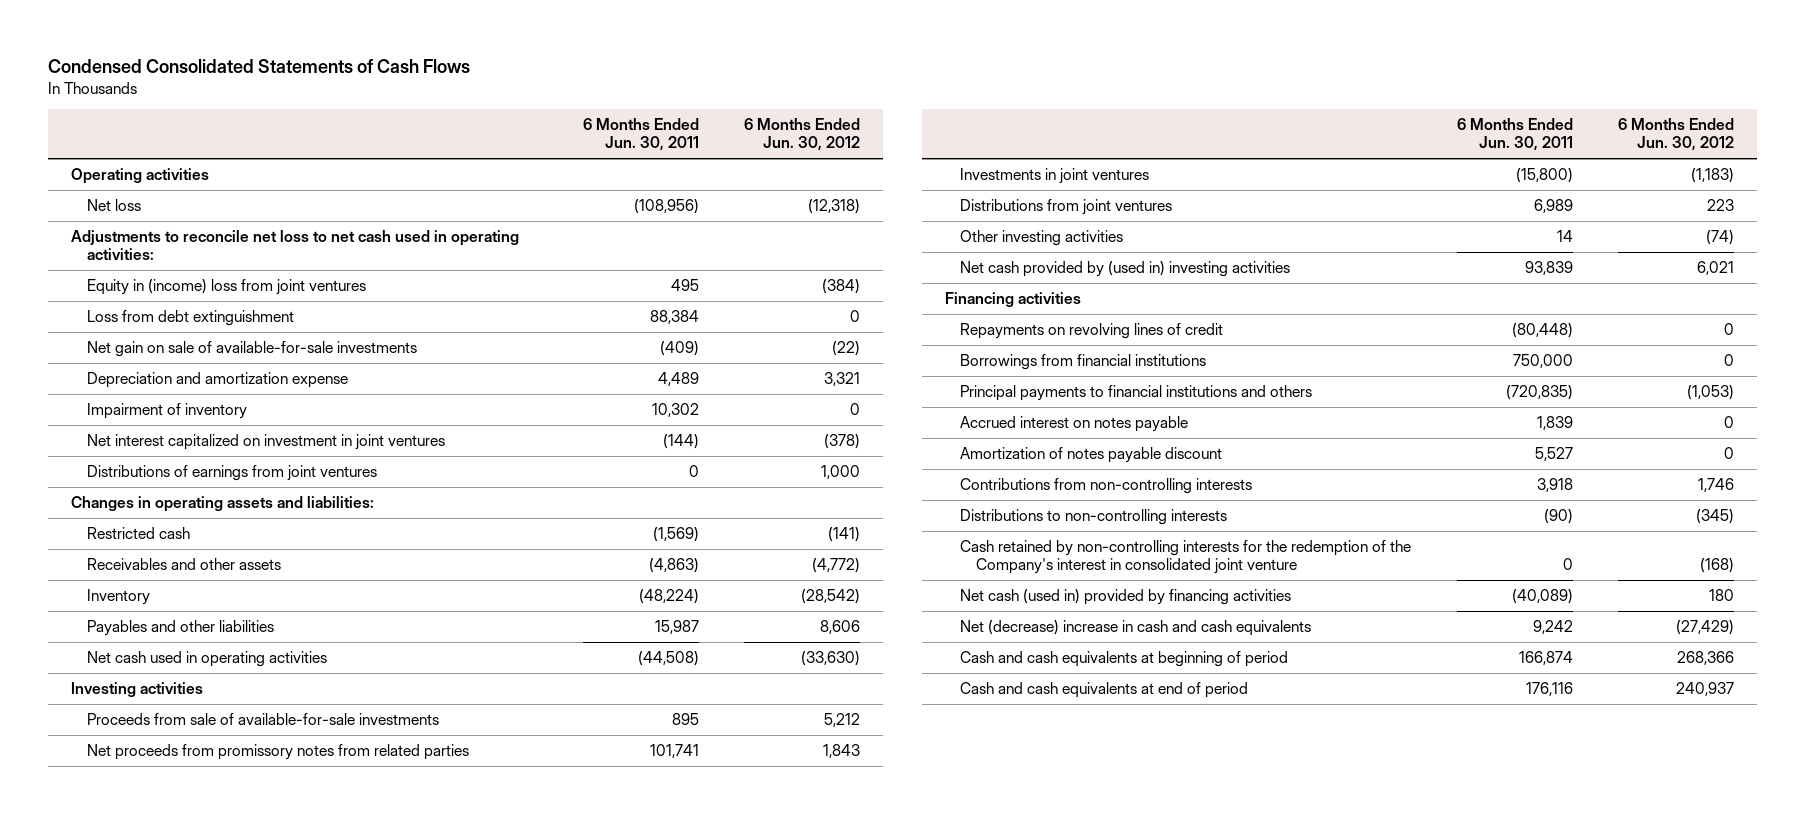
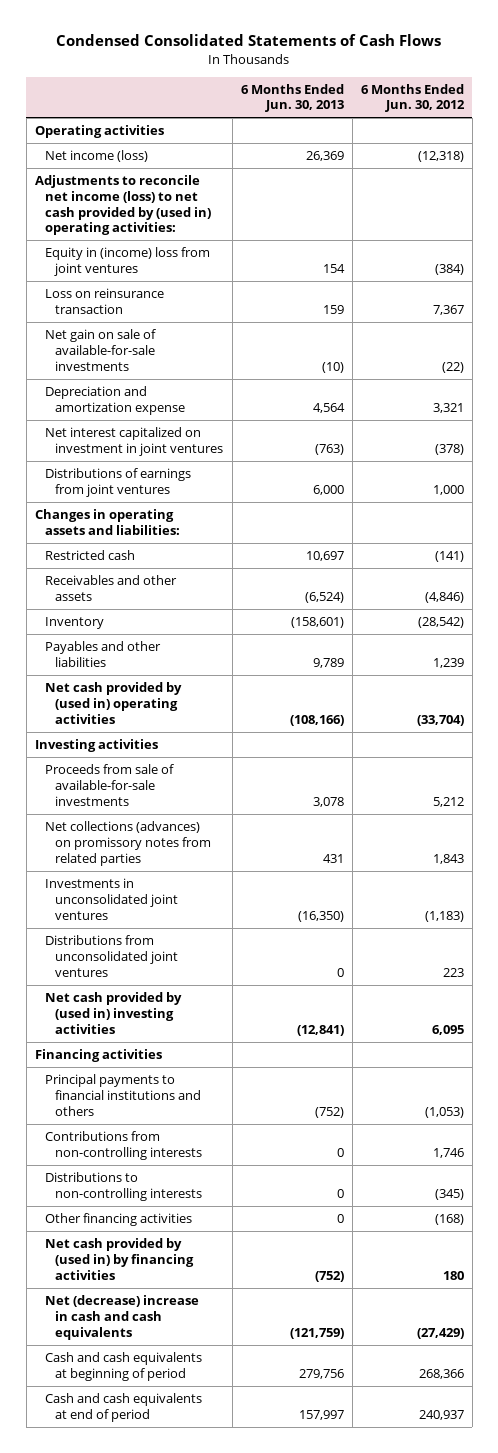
[583,117,700,152] 6 Months Ended Jun. 30, 2011 -> none
none -> [240,83,344,113] 6 Months Ended Jun. 30, 2013
[86,198,141,211] Net loss -> [45,150,149,163] Net income (loss)
[71,229,520,261] Adjustments to reconcile net loss to net cash used in operating activities: -> [34,175,212,236] Adjustments to reconcile net income (loss) to net cash provided by (used in) operating activities:
[86,309,294,326] Loss from debt extinguishment -> none
none -> [45,288,165,314] Loss on reinsurance transaction
[86,402,247,419] Impairment of inventory -> none
[812,557,861,573] (4,772) -> [424,591,464,603] (4,846)
[820,619,861,634] 8,606 -> [432,657,464,668] 1,239
[86,650,327,667] Net cash used in operating activities -> [45,682,183,724] Net cash provided by (used in) operating activities
[801,650,861,666] (33,630) -> [416,714,464,726] (33,704)
[960,229,1124,246] Other investing activities -> none
[86,743,469,760] Net proceeds from promissory notes from related parties -> [45,821,212,866] Net collections (advances) on promissory notes from related parties
[960,167,1150,184] Investments in joint ventures -> [45,878,179,920] Investments in unconsolidated joint ventures
[960,198,1173,215] Distributions from joint ventures -> [45,935,179,977] Distributions from unconsolidated joint ventures
[1696,260,1734,275] 6,021 -> [431,1024,464,1035] 6,095
[960,322,1224,339] Repayments on revolving lines of credit -> none
[960,353,1207,370] Borrowings from financial institutions -> none
[960,415,1189,432] Accrued interest on notes payable -> none
[960,446,1223,463] Amortization of notes payable discount -> none
[960,539,1412,575] Cash retained by non-controlling interests for the redemption of the Company's interest in consolidated joint venture -> [45,1213,193,1227] Other financing activities
[960,588,1292,605] Net cash (used in) provided by financing activities -> [45,1238,195,1280] Net cash provided by (used in) by financing activities

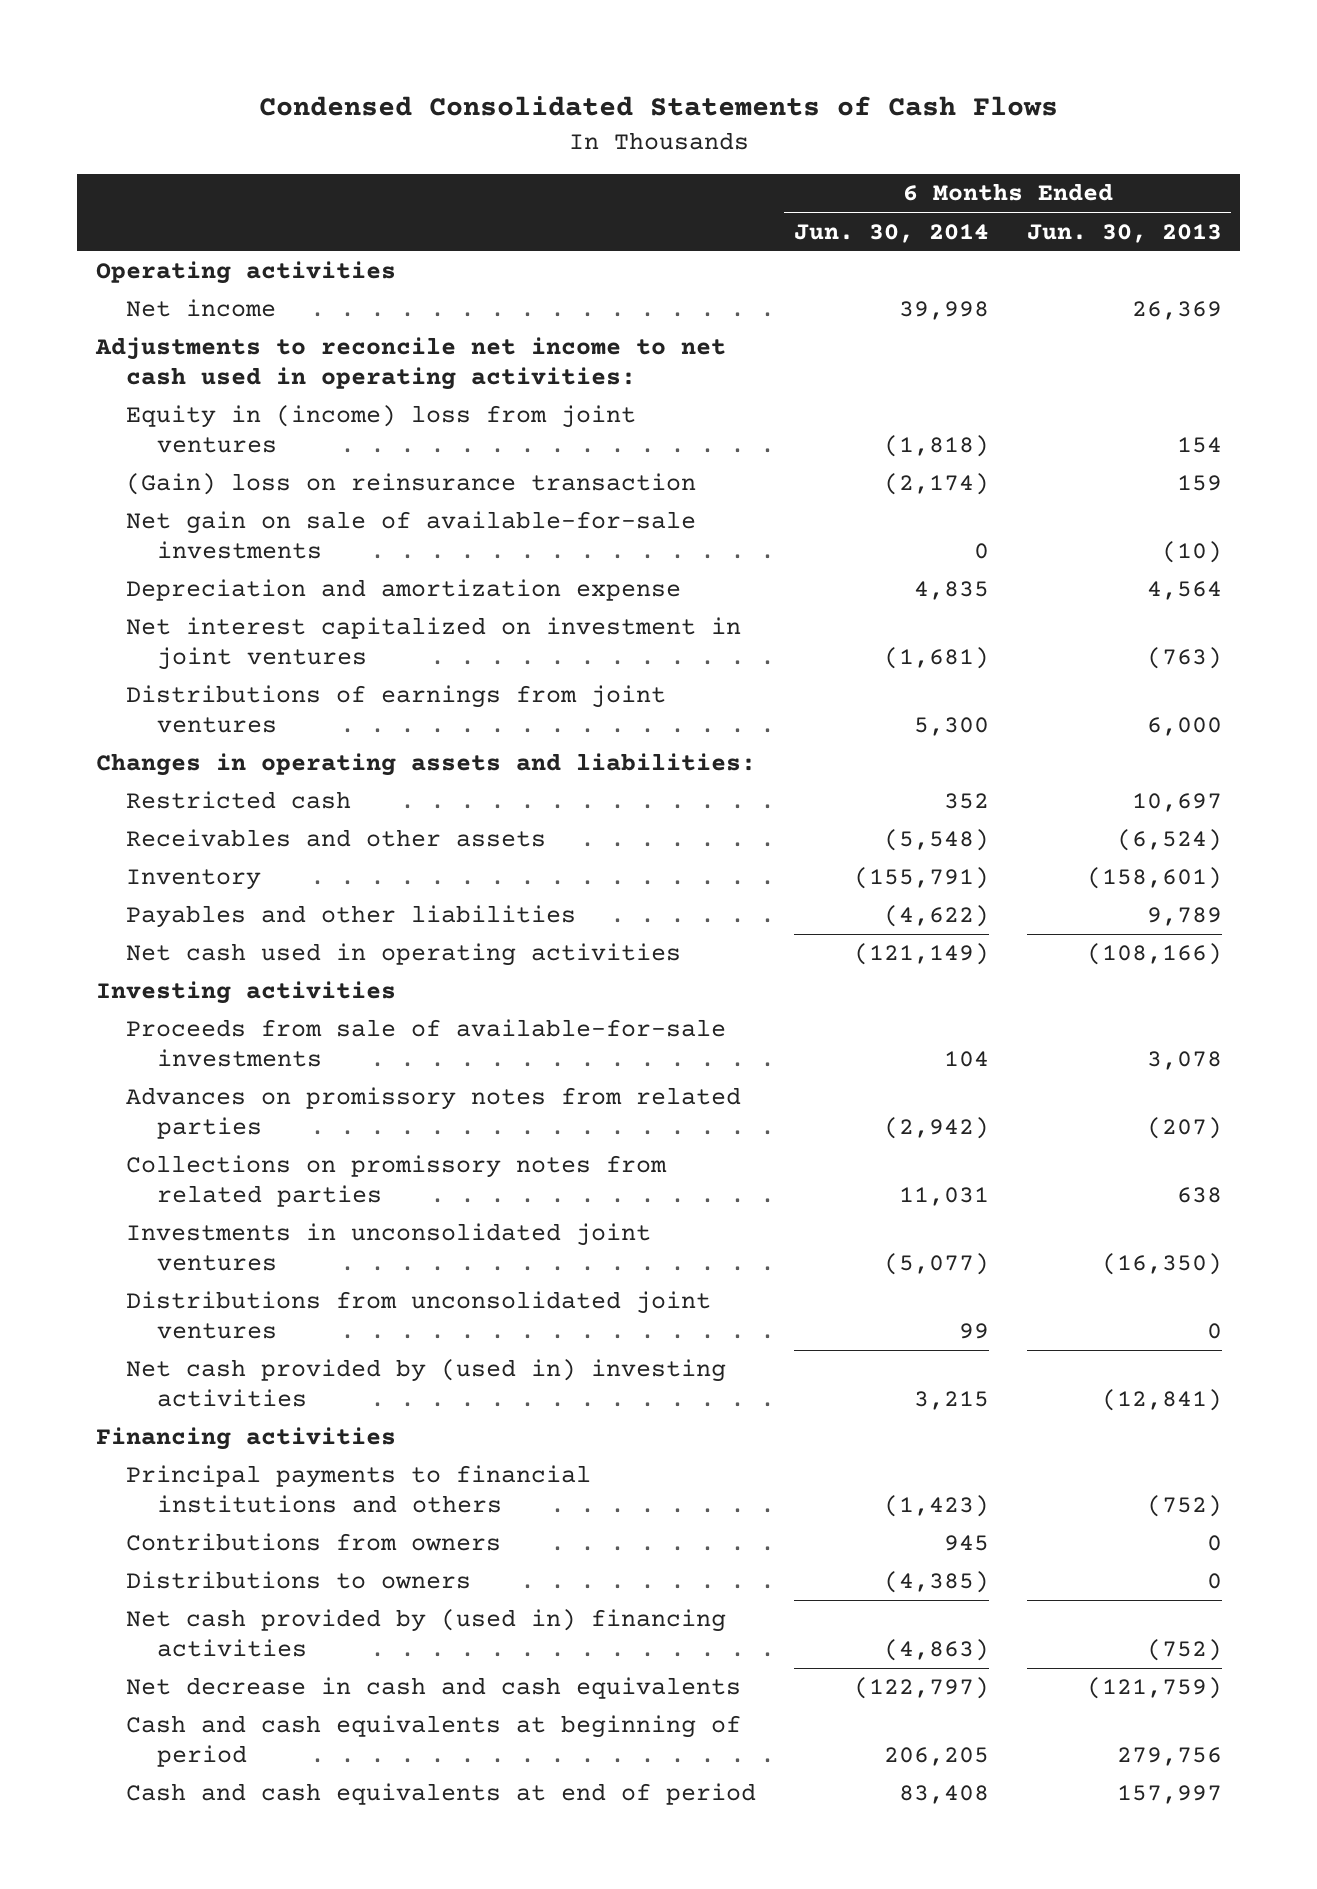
[360,83,465,113] 6 Months Ended Jun. 30, 2012 -> none
none -> [793,223,989,243] Jun. 30, 2014
[45,150,149,163] Net income (loss) -> [126,299,277,318] Net income
[34,175,212,236] Adjustments to reconcile net income (loss) to net cash provided by (used in) operating activities: -> [94,337,726,390] Adjustments to reconcile net income to net cash used in operating activities:
[45,288,165,314] Loss on reinsurance transaction -> [126,473,697,496] (Gain) loss on reinsurance transaction
[45,682,183,724] Net cash provided by (used in) operating activities -> [126,943,682,967] Net cash used in operating activities
none -> [126,1087,742,1139] Advances on promissory notes from related parties
[45,821,212,866] Net collections (advances) on promissory notes from related parties -> [126,1155,668,1207] Collections on promissory notes from related parties
[322,853,344,863] 431 -> [1176,1186,1222,1203] 638
[45,1131,203,1160] Contributions from non-controlling interests -> none
[45,1172,203,1201] Distributions to non-controlling interests -> none
[45,1213,193,1227] Other financing activities -> none
none -> [126,1533,502,1552] Contributions from owners
none -> [126,1571,472,1590] Distributions to owners
[45,1238,195,1280] Net cash provided by (used in) by financing activities -> [126,1609,727,1657] Net cash provided by (used in) financing activities
[45,1295,200,1340] Net (decrease) increase in cash and cash equivalents -> [126,1677,742,1700] Net decrease in cash and cash equivalents

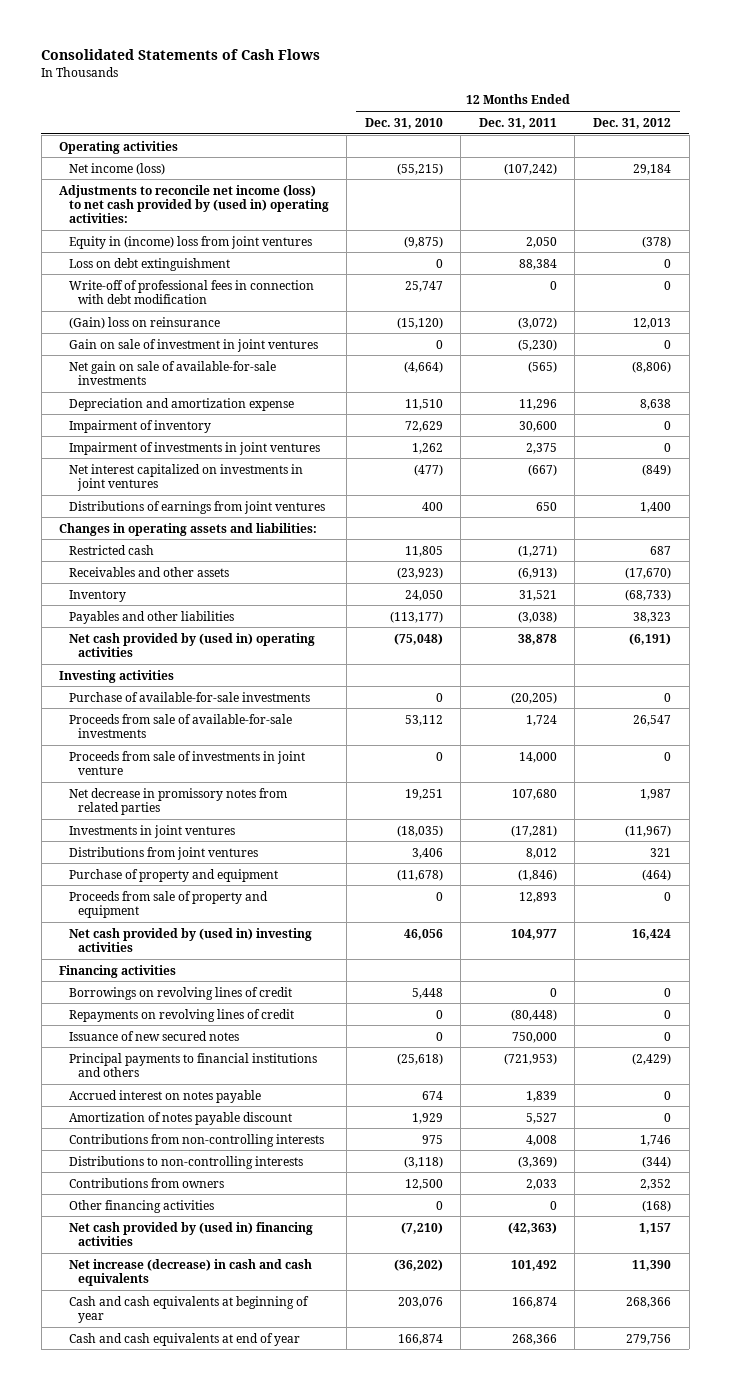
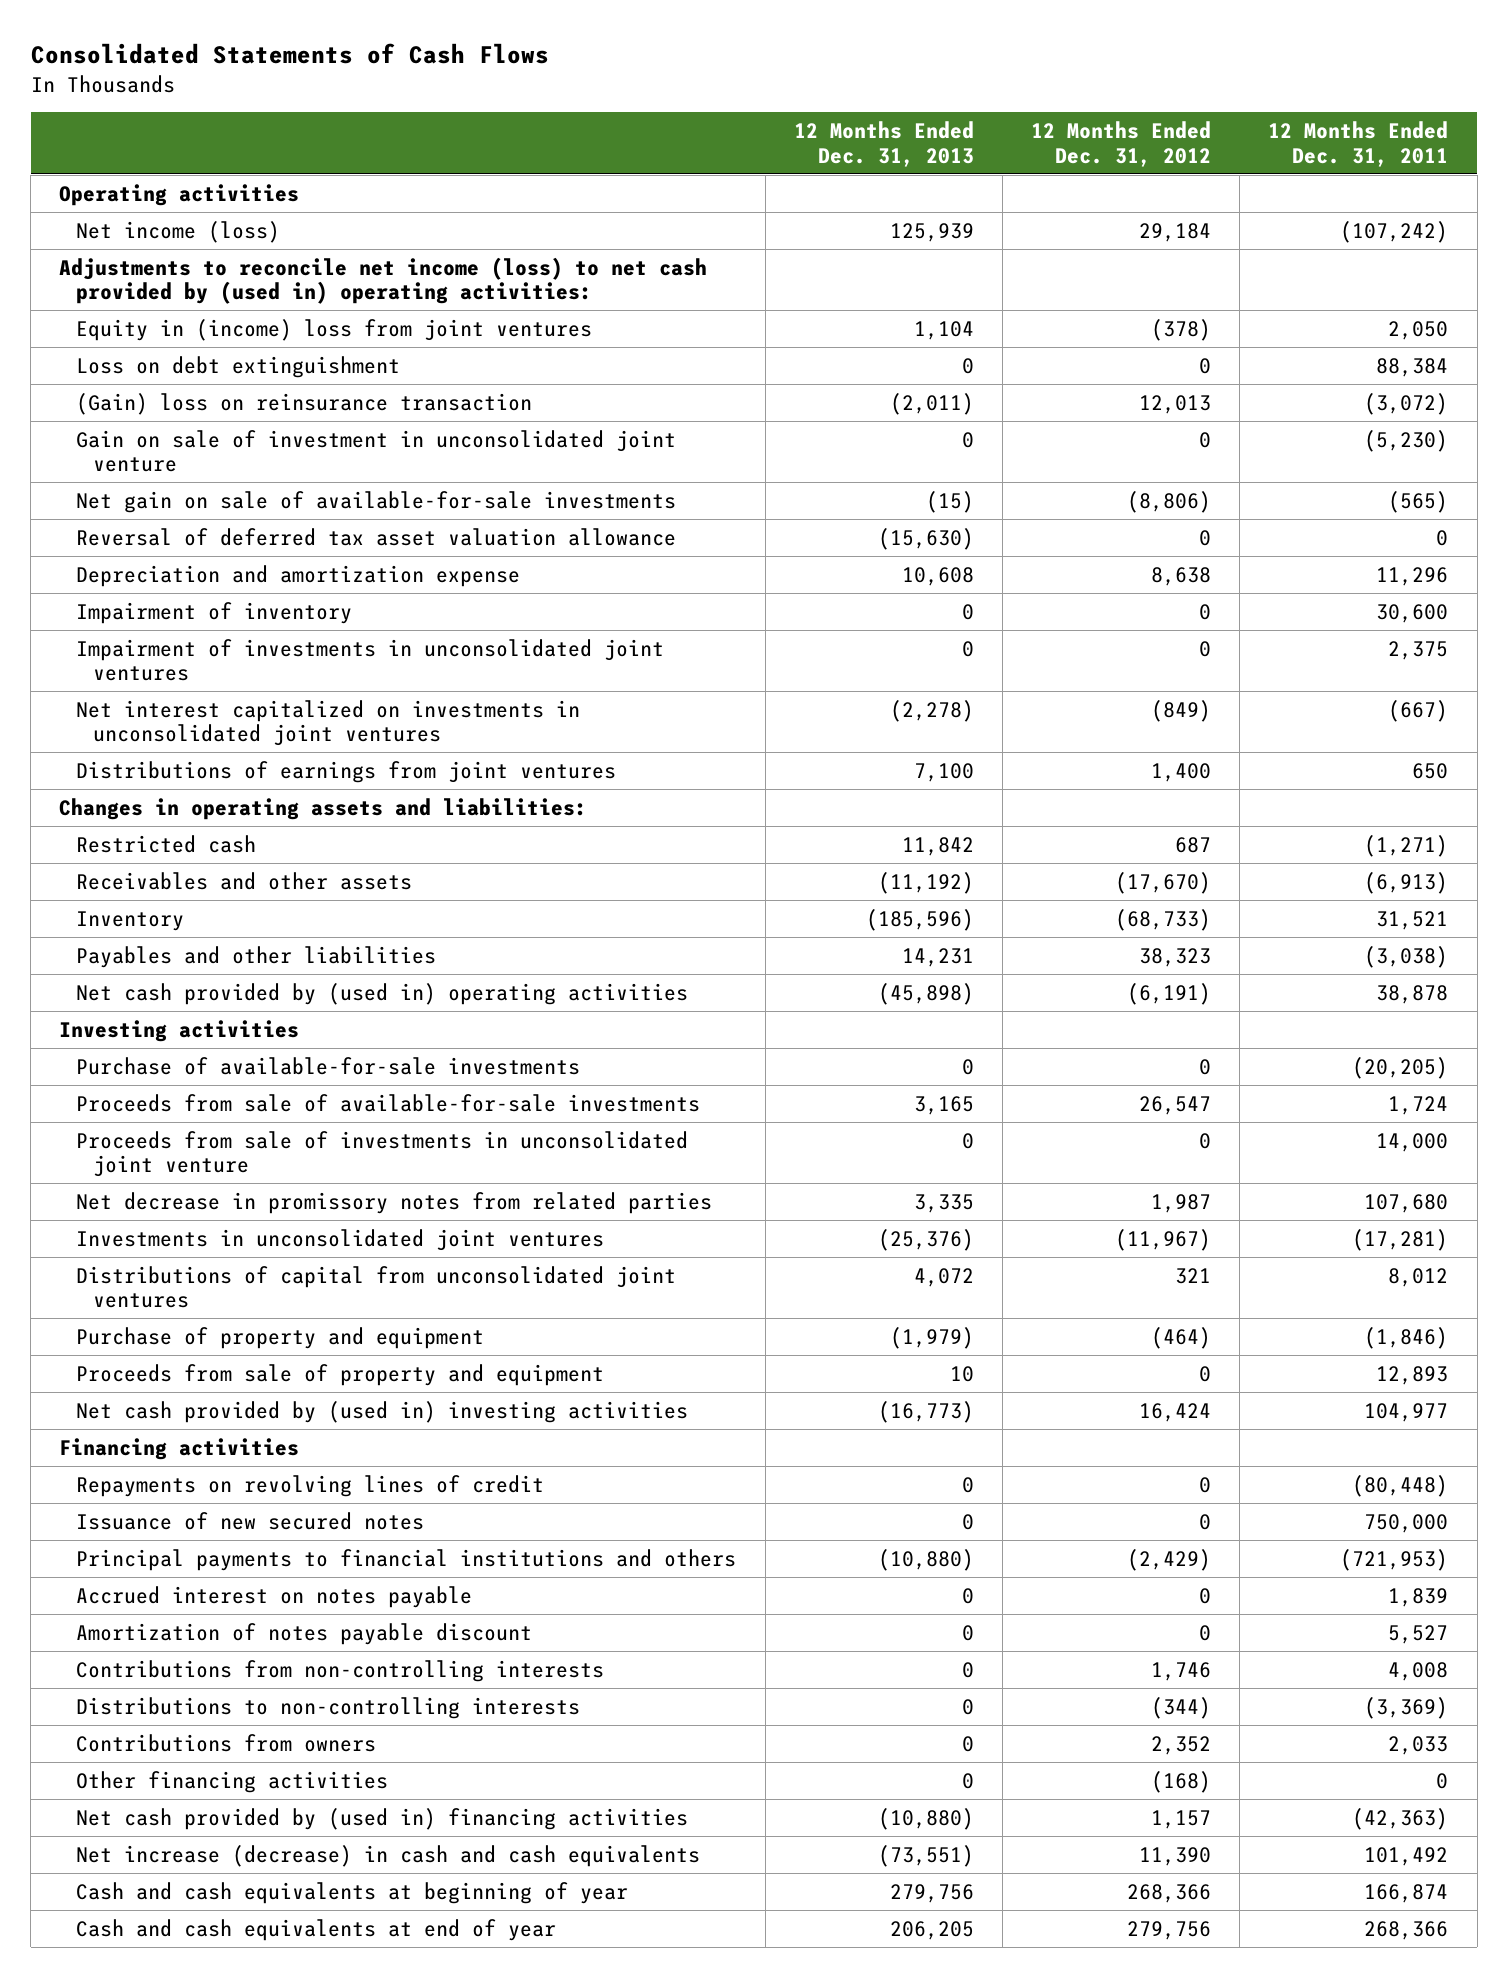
[364,117,443,129] Dec. 31, 2010 -> none
none -> [793,121,974,167] 12 Months Ended Dec. 31, 2013
[68,279,314,304] Write-off of professional fees in connection with debt modification -> none
[68,316,220,329] (Gain) loss on reinsurance -> [76,392,533,415] (Gain) loss on reinsurance transaction
[68,338,318,352] Gain on sale of investment in joint ventures -> [76,429,677,473] Gain on sale of investment in unconsolidated joint venture
none -> [76,527,677,546] Reversal of deferred tax asset valuation allowance
[68,441,320,455] Impairment of investments in joint ventures -> [76,638,665,682] Impairment of investments in unconsolidated joint ventures
[68,463,303,491] Net interest capitalized on investments in joint ventures -> [76,699,581,747] Net interest capitalized on investments in unconsolidated joint ventures
[68,750,305,775] Proceeds from sale of investments in joint venture -> [76,1130,689,1178] Proceeds from sale of investments in unconsolidated joint venture
[68,824,235,838] Investments in joint ventures -> [76,1228,605,1251] Investments in unconsolidated joint ventures
[68,846,258,860] Distributions from joint ventures -> [76,1265,677,1309] Distributions of capital from unconsolidated joint ventures
[68,986,292,1000] Borrowings on revolving lines of credit -> none

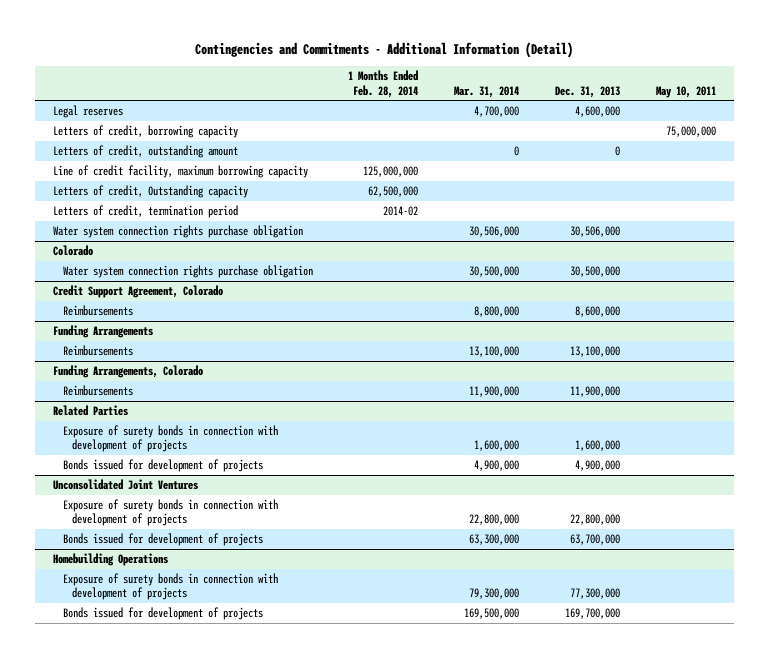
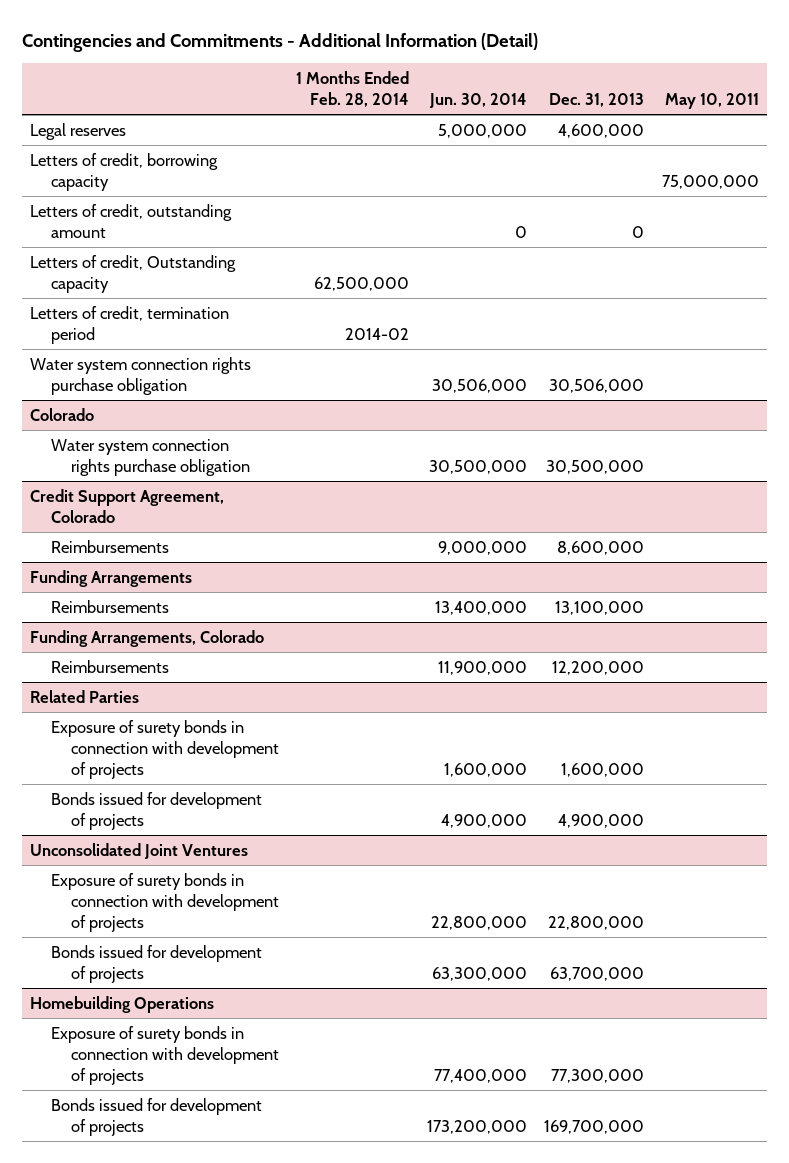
[454,85,520,98] Mar. 31, 2014 -> none
none -> [428,92,527,108] Jun. 30, 2014
[53,165,309,179] Line of credit facility, maximum borrowing capacity -> none
[570,386,621,398] 11,900,000 -> [552,660,645,675] 12,200,000

